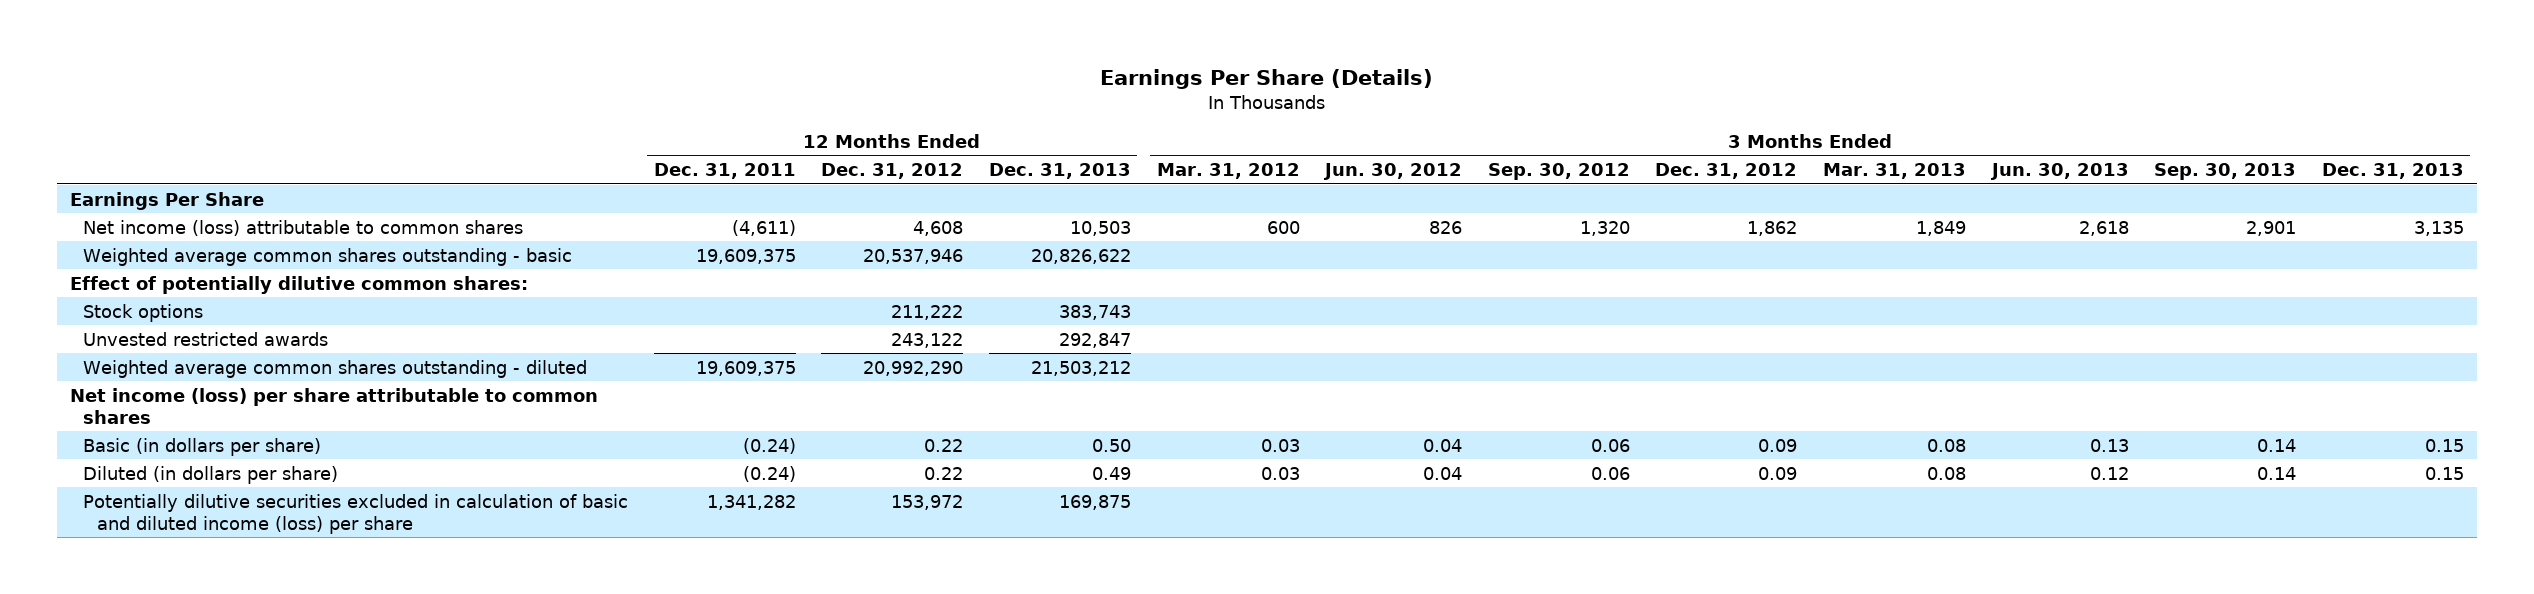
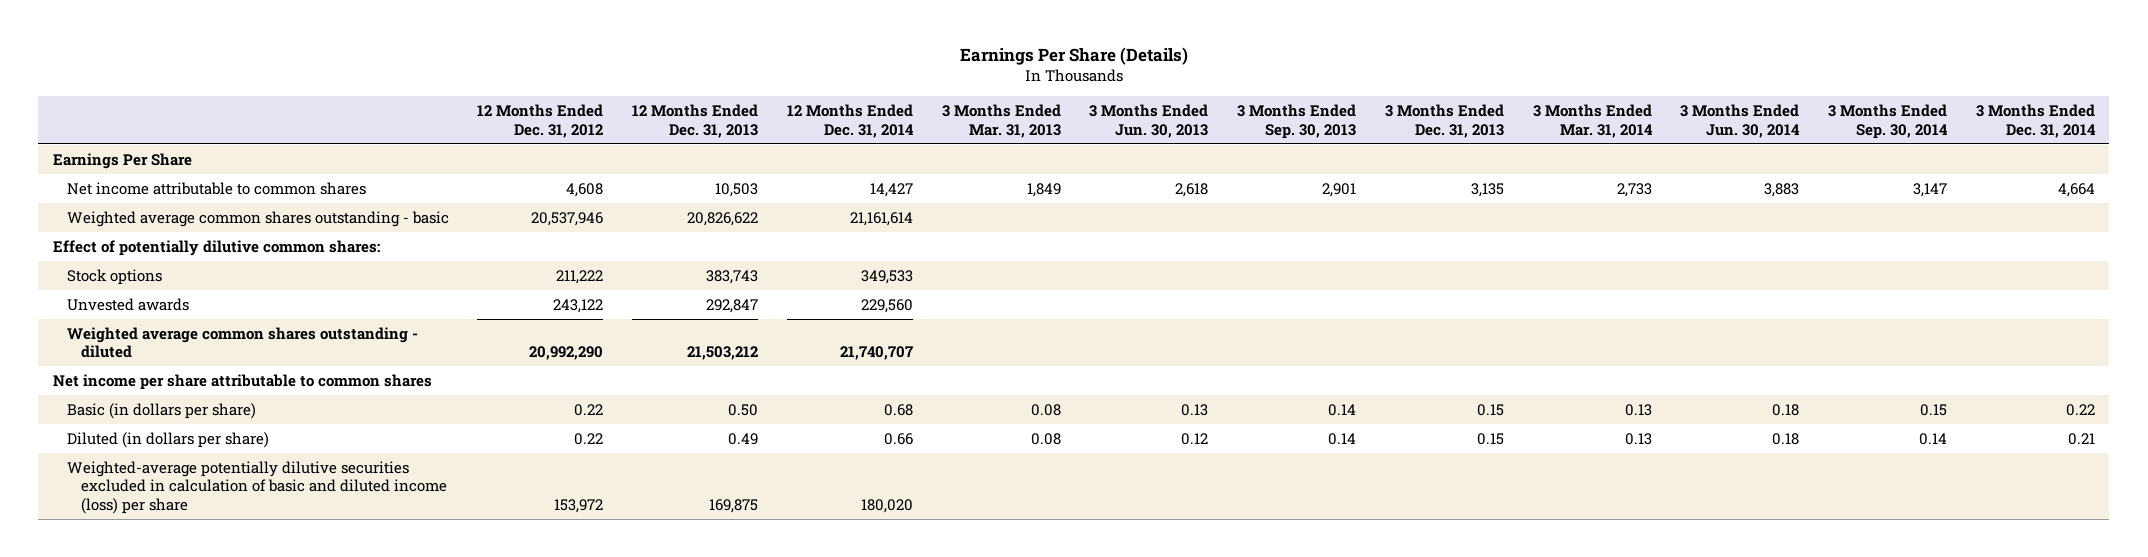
[653,163,796,180] Dec. 31, 2011 -> none
[1156,163,1300,180] Mar. 31, 2012 -> none
[1323,163,1463,181] Jun. 30, 2012 -> none
[1487,163,1630,181] Sep. 30, 2012 -> none
[1655,163,1798,180] Dec. 31, 2012 -> none
none -> [786,104,914,138] 12 Months Ended Dec. 31, 2014
none -> [1532,104,1653,138] 3 Months Ended Mar. 31, 2014
none -> [1680,104,1801,138] 3 Months Ended Jun. 30, 2014
none -> [1828,104,1949,139] 3 Months Ended Sep. 30, 2014
none -> [1975,104,2096,138] 3 Months Ended Dec. 31, 2014
[83,219,524,236] Net income (loss) attributable to common shares -> [66,181,366,195] Net income attributable to common shares
[83,331,329,346] Unvested restricted awards -> [66,297,189,311] Unvested awards
[69,387,598,424] Net income (loss) per share attributable to common shares -> [52,373,432,390] Net income per share attributable to common shares
[83,493,629,534] Potentially dilutive securities excluded in calculation of basic and diluted income (loss) per share -> [66,460,447,514] Weighted-average potentially dilutive securities excluded in calculation of basic and diluted income (loss) per share

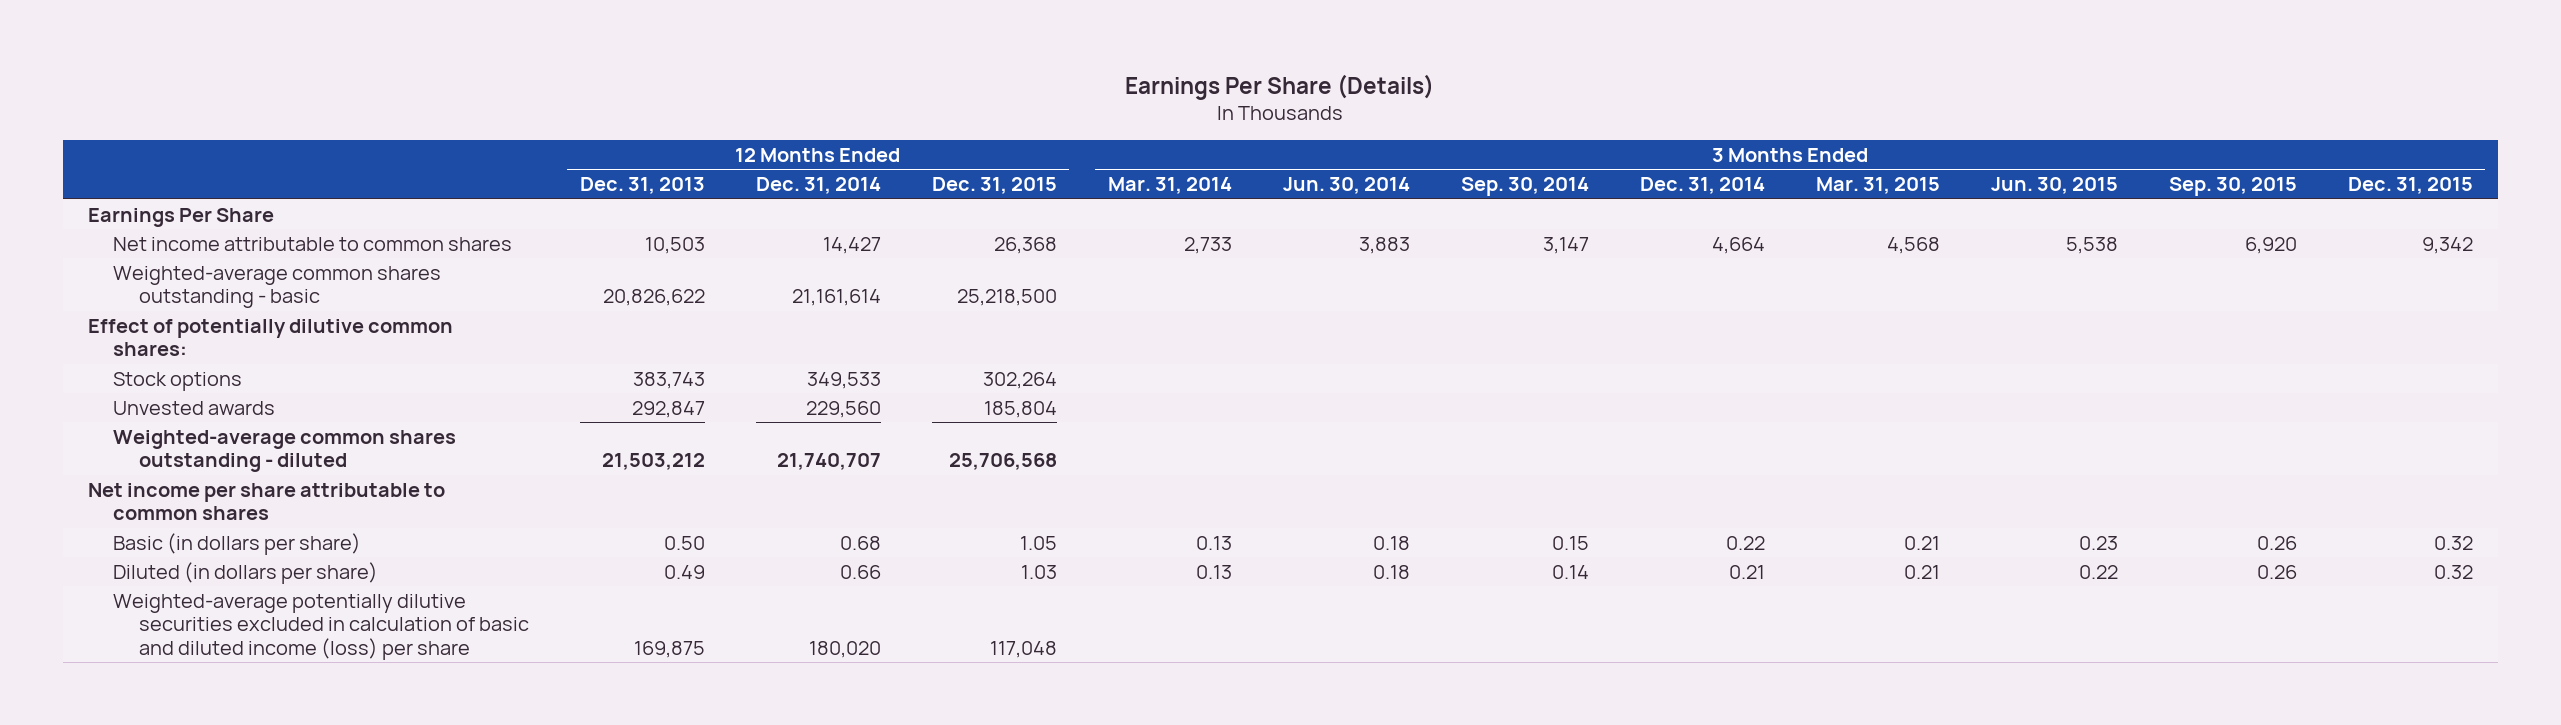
[477,104,604,138] 12 Months Ended Dec. 31, 2012 -> none
[941,104,1061,138] 3 Months Ended Mar. 31, 2013 -> none
[1089,104,1209,138] 3 Months Ended Jun. 30, 2013 -> none
[1237,104,1357,139] 3 Months Ended Sep. 30, 2013 -> none
[1384,104,1504,138] 3 Months Ended Dec. 31, 2013 -> none
none -> [931,177,1057,195] Dec. 31, 2015
none -> [1815,177,1940,195] Mar. 31, 2015
none -> [1990,177,2118,195] Jun. 30, 2015
none -> [2168,177,2297,197] Sep. 30, 2015
none -> [2347,177,2473,195] Dec. 31, 2015
[66,210,449,227] Weighted average common shares outstanding - basic -> [113,265,442,309] Weighted-average common shares outstanding - basic
[66,326,418,359] Weighted average common shares outstanding - diluted -> [113,429,457,473] Weighted-average common shares outstanding - diluted

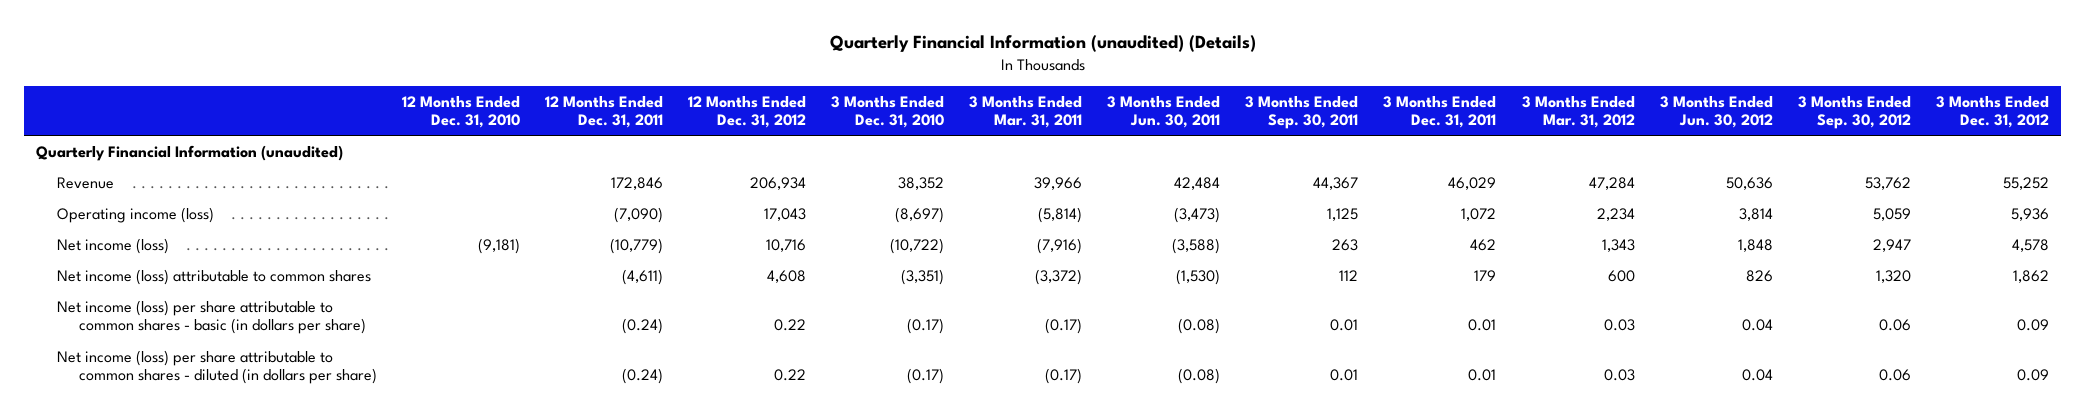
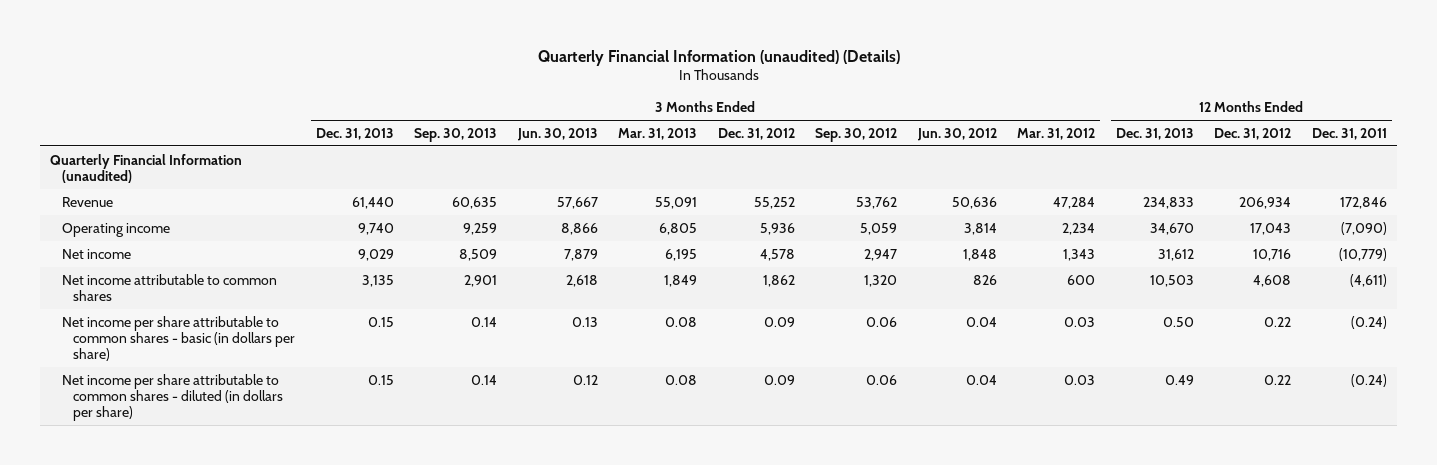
[401,95,520,129] 12 Months Ended Dec. 31, 2010 -> none
[830,95,944,129] 3 Months Ended Dec. 31, 2010 -> none
[969,95,1083,129] 3 Months Ended Mar. 31, 2011 -> none
[1107,95,1221,129] 3 Months Ended Jun. 30, 2011 -> none
[1245,95,1359,130] 3 Months Ended Sep. 30, 2011 -> none
[1383,95,1497,129] 3 Months Ended Dec. 31, 2011 -> none
none -> [315,127,394,140] Dec. 31, 2013
none -> [414,127,498,142] Sep. 30, 2013
none -> [516,127,598,141] Jun. 30, 2013
none -> [618,127,698,140] Mar. 31, 2013
none -> [1115,127,1194,140] Dec. 31, 2013
[57,206,215,223] Operating income (loss) -> [61,222,170,237] Operating income
[57,237,170,254] Net income (loss) -> [61,248,131,259] Net income
[57,268,372,285] Net income (loss) attributable to common shares -> [61,273,277,301] Net income attributable to common shares
[57,299,366,335] Net income (loss) per share attributable to common shares - basic (in dollars per share) -> [61,315,296,362] Net income per share attributable to common shares - basic (in dollars per share)
[57,349,377,385] Net income (loss) per share attributable to common shares - diluted (in dollars per share) -> [61,373,284,422] Net income per share attributable to common shares - diluted (in dollars per share)

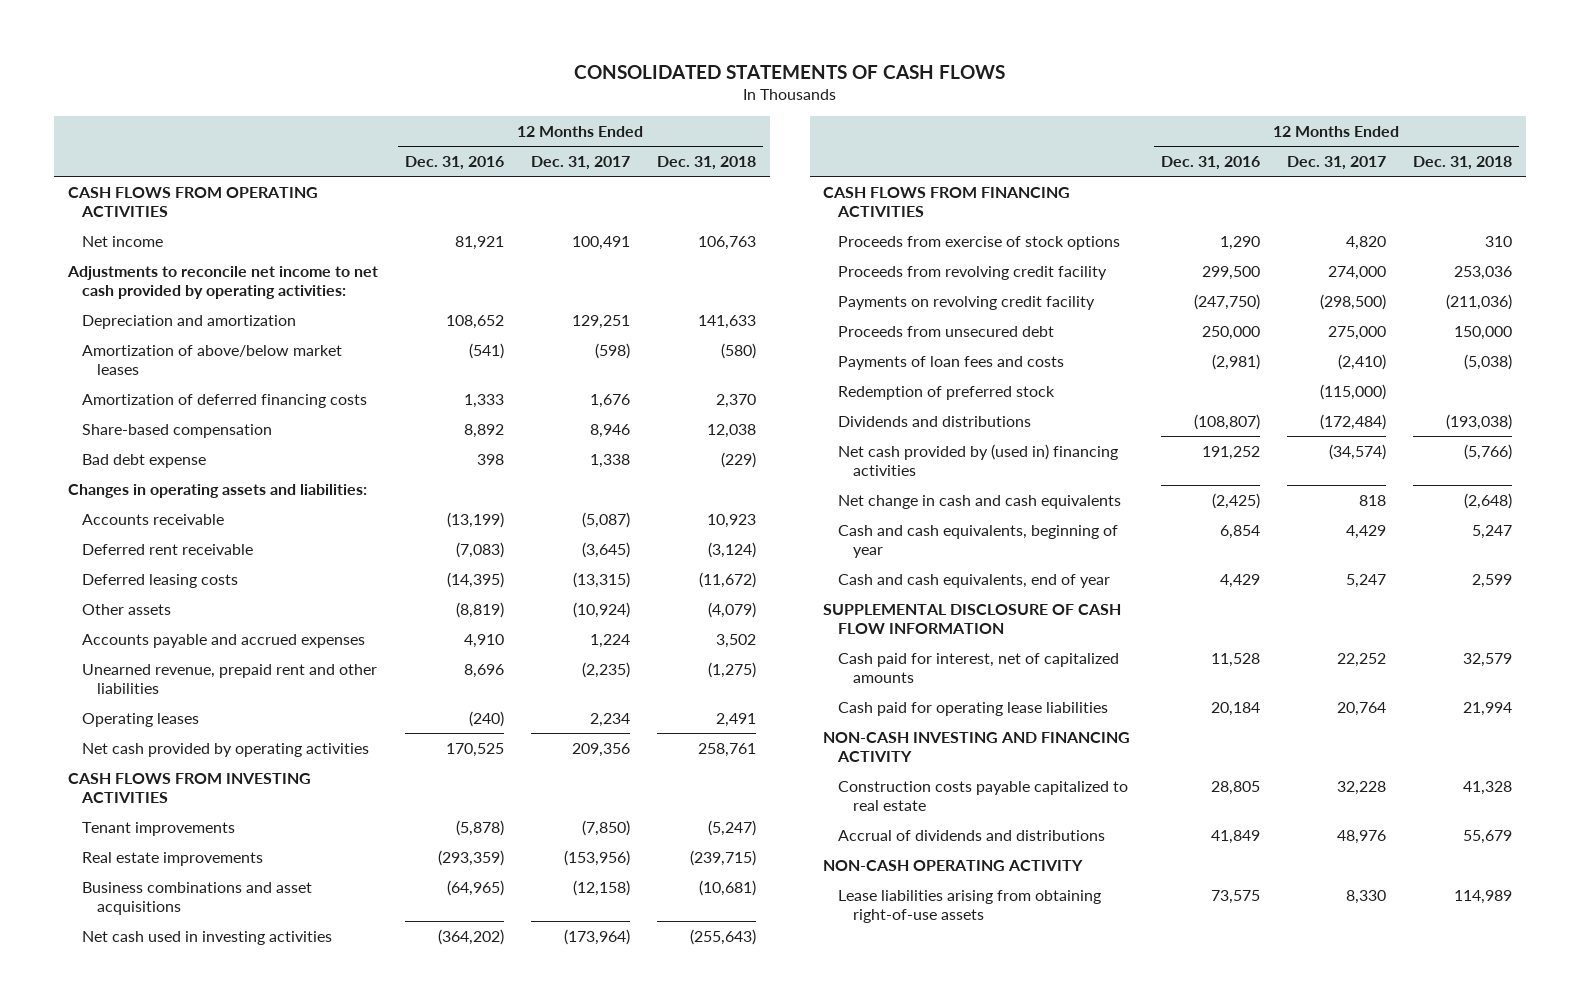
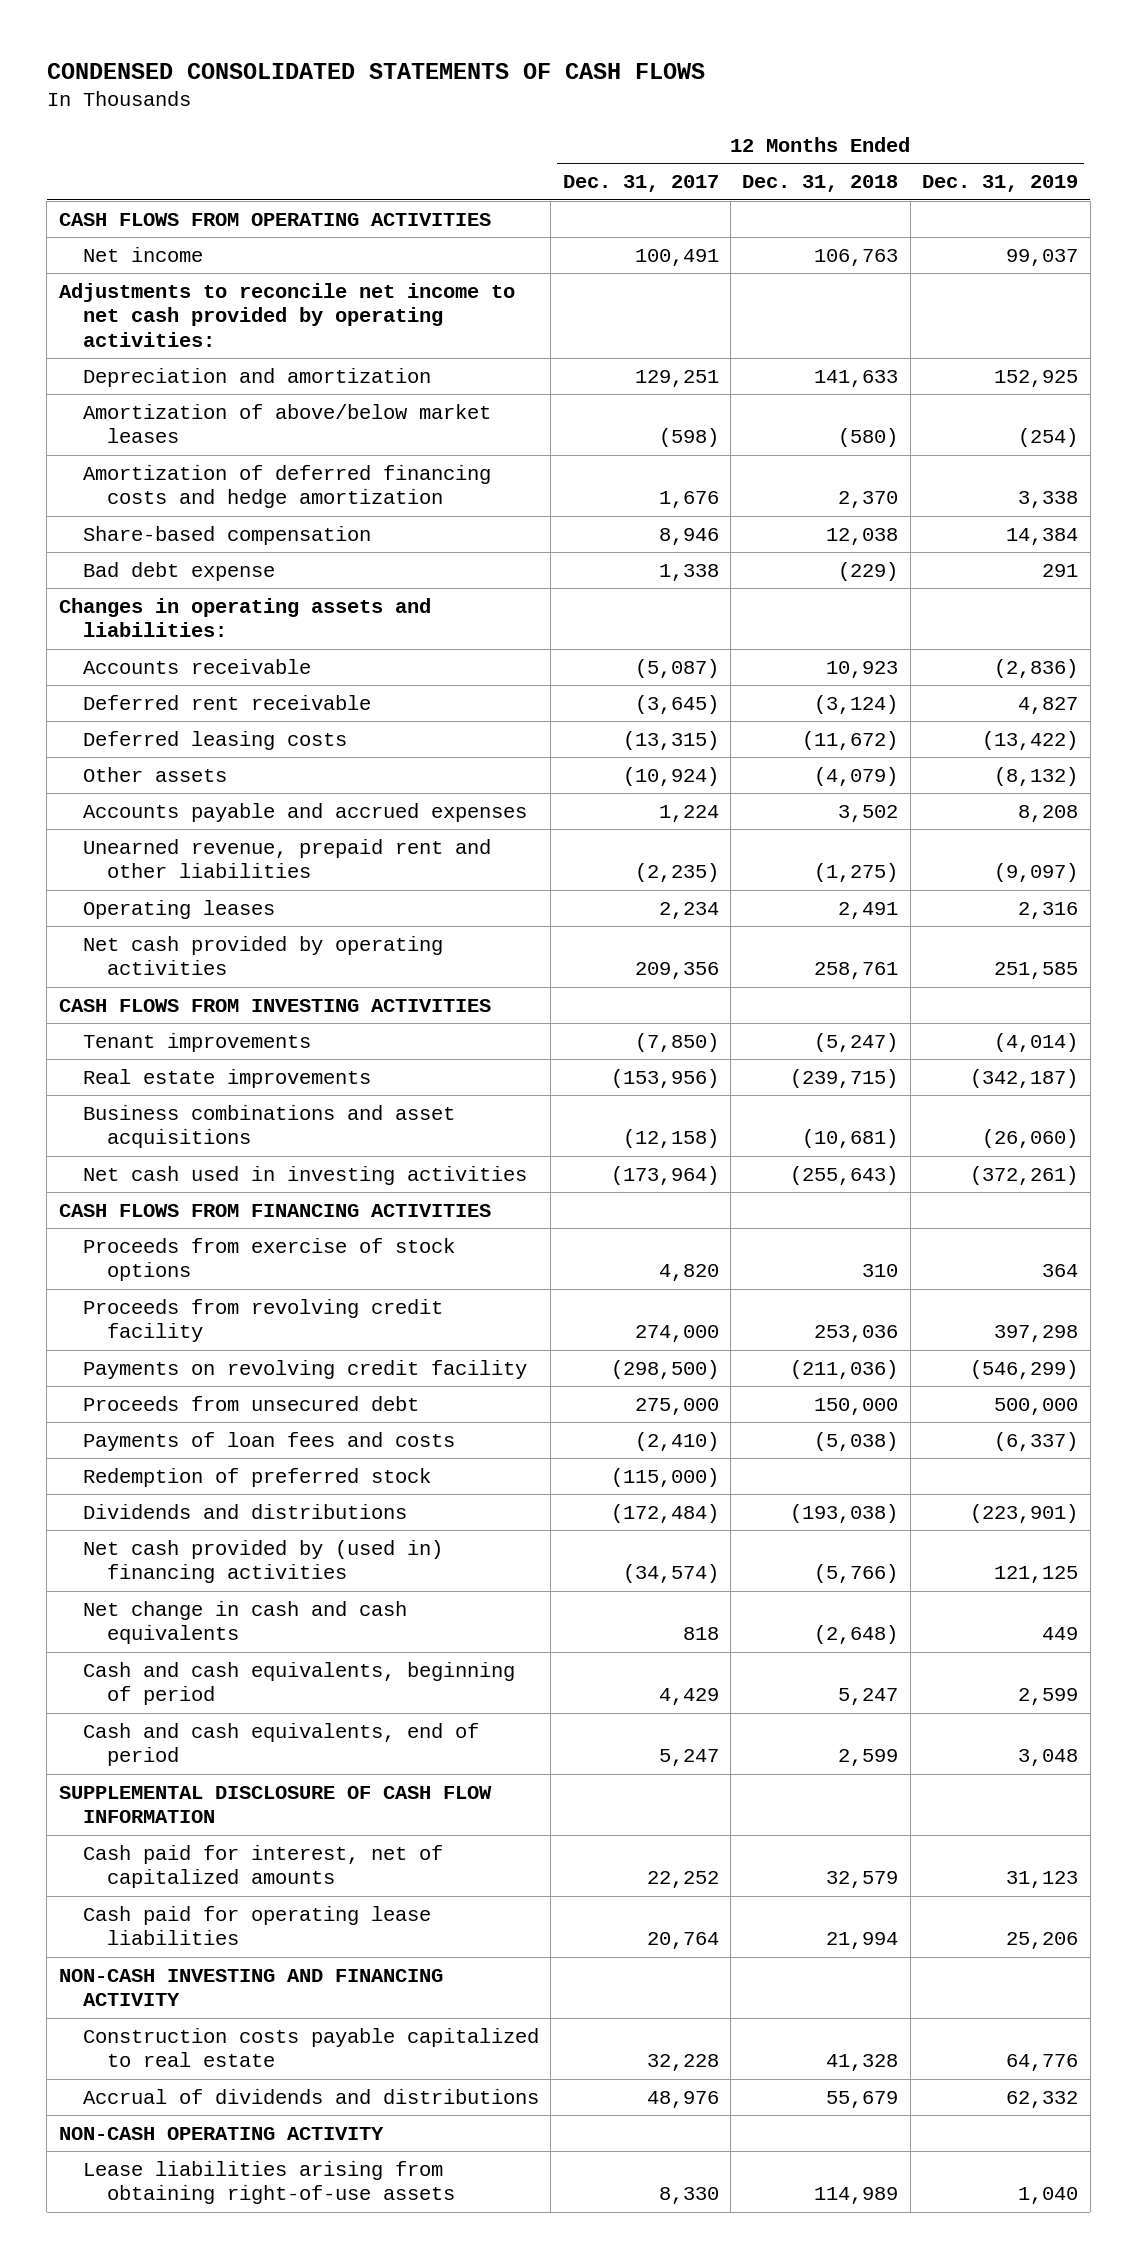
[573,64,1005,79] CONSOLIDATED STATEMENTS OF CASH FLOWS -> [46,62,705,79] CONDENSED CONSOLIDATED STATEMENTS OF CASH FLOWS
[404,155,504,170] Dec. 31, 2016 -> none
none -> [922,175,1079,193] Dec. 31, 2019
[82,393,368,408] Amortization of deferred financing costs -> [82,464,491,509] Amortization of deferred financing costs and hedge amortization
[838,524,1119,558] Cash and cash equivalents, beginning of year -> [82,1661,515,1706] Cash and cash equivalents, beginning of period
[838,573,1111,588] Cash and cash equivalents, end of year -> [82,1722,479,1767] Cash and cash equivalents, end of period

